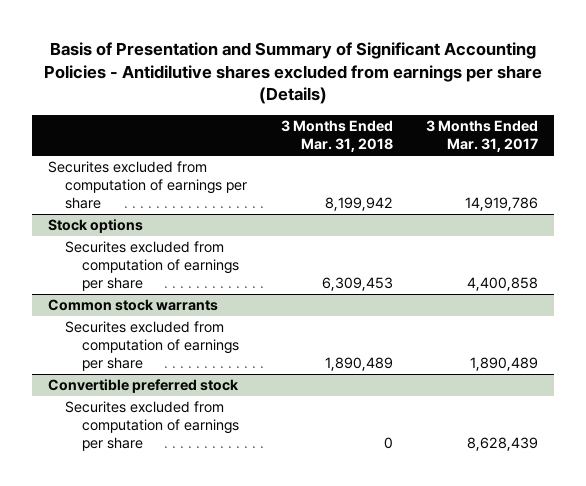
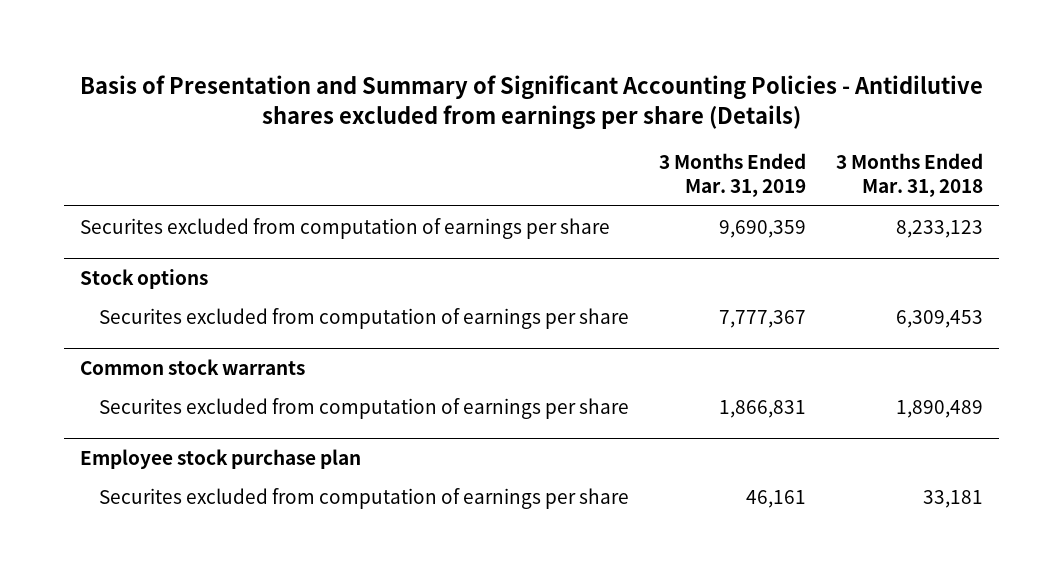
[425,120,538,153] 3 Months Ended Mar. 31, 2017 -> none
none -> [659,153,807,198] 3 Months Ended Mar. 31, 2019
[324,197,393,212] 8,199,942 -> [896,219,984,238] 8,233,123
[48,379,240,394] Convertible preferred stock -> none
none -> [79,448,361,469] Employee stock purchase plan
[383,437,393,450] 0 -> [923,489,984,508] 33,181

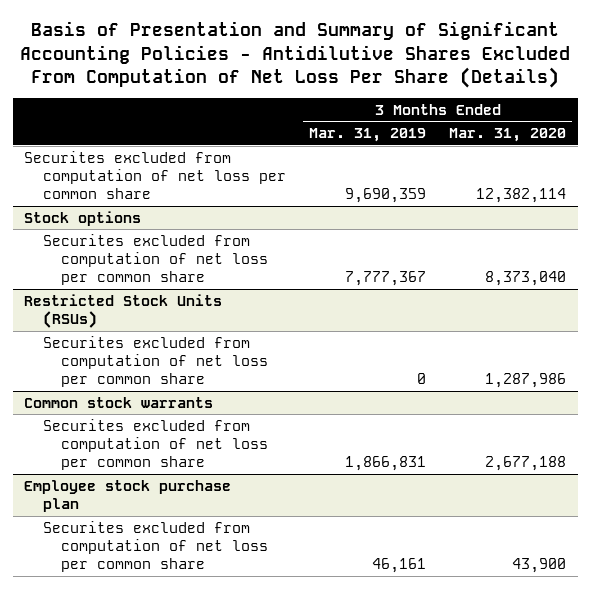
[79,75,983,130] Basis of Presentation and Summary of Significant Accounting Policies - Antidilutive shares excluded from earnings per share (Details) -> [20,21,571,89] Basis of Presentation and Summary of Significant Accounting Policies - Antidilutive Shares Excluded From Computation of Net Loss Per Share (Details)
[836,153,984,198] 3 Months Ended Mar. 31, 2018 -> none
none -> [449,128,567,143] Mar. 31, 2020
[79,217,610,239] Securites excluded from computation of earnings per share -> [24,150,286,200] Securites excluded from computation of net loss per common share
[98,307,629,329] Securites excluded from computation of earnings per share -> [42,233,269,286] Securites excluded from computation of net loss per common share
none -> [24,293,223,329] Restricted Stock Units (RSUs)
none -> [42,335,269,388] Securites excluded from computation of net loss per common share
[98,397,629,419] Securites excluded from computation of earnings per share -> [42,418,269,471] Securites excluded from computation of net loss per common share
[98,487,629,509] Securites excluded from computation of earnings per share -> [42,520,269,573] Securites excluded from computation of net loss per common share

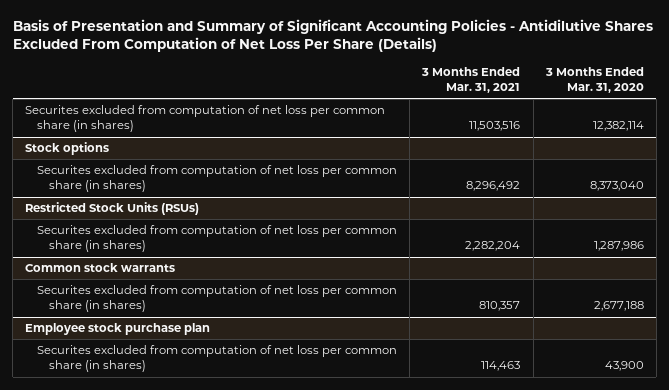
[309,128,427,143] Mar. 31, 2019 -> none
none -> [421,66,521,93] 3 Months Ended Mar. 31, 2021
[24,150,286,200] Securites excluded from computation of net loss per common share -> [25,105,386,133] Securites excluded from computation of net loss per common share (in shares)
[42,233,269,286] Securites excluded from computation of net loss per common share -> [37,165,398,193] Securites excluded from computation of net loss per common share (in shares)
[42,335,269,388] Securites excluded from computation of net loss per common share -> [37,225,398,253] Securites excluded from computation of net loss per common share (in shares)
[42,418,269,471] Securites excluded from computation of net loss per common share -> [37,285,398,313] Securites excluded from computation of net loss per common share (in shares)
[42,520,269,573] Securites excluded from computation of net loss per common share -> [37,345,398,373] Securites excluded from computation of net loss per common share (in shares)

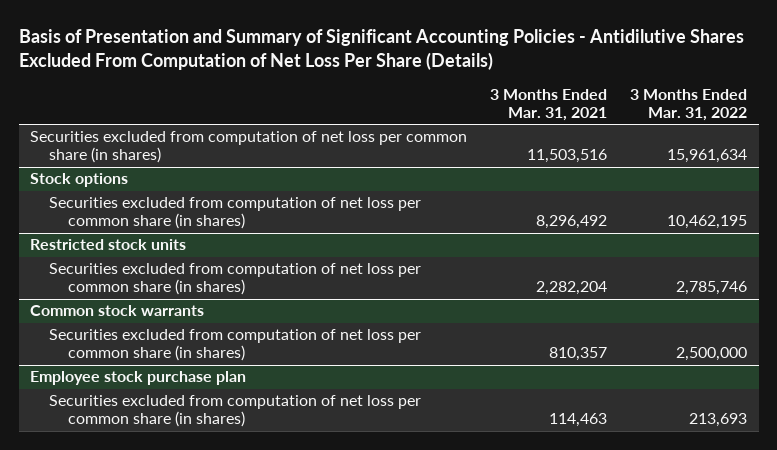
[544,66,644,93] 3 Months Ended Mar. 31, 2020 -> none
none -> [630,89,748,122] 3 Months Ended Mar. 31, 2022
[25,105,386,133] Securites excluded from computation of net loss per common share (in shares) -> [30,131,468,164] Securities excluded from computation of net loss per common share (in shares)
[37,165,398,193] Securites excluded from computation of net loss per common share (in shares) -> [49,197,422,230] Securities excluded from computation of net loss per common share (in shares)
[25,202,200,216] Restricted Stock Units (RSUs) -> [30,239,187,251] Restricted stock units
[37,225,398,253] Securites excluded from computation of net loss per common share (in shares) -> [49,263,422,296] Securities excluded from computation of net loss per common share (in shares)
[37,285,398,313] Securites excluded from computation of net loss per common share (in shares) -> [49,329,422,362] Securities excluded from computation of net loss per common share (in shares)
[37,345,398,373] Securites excluded from computation of net loss per common share (in shares) -> [49,395,422,428] Securities excluded from computation of net loss per common share (in shares)

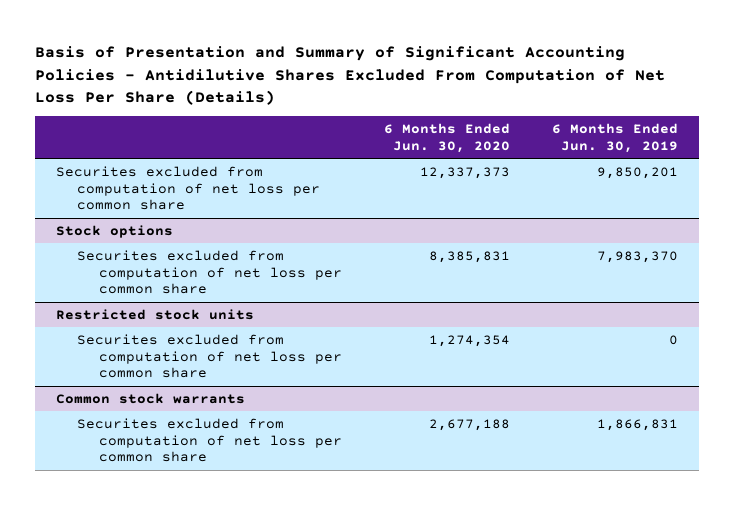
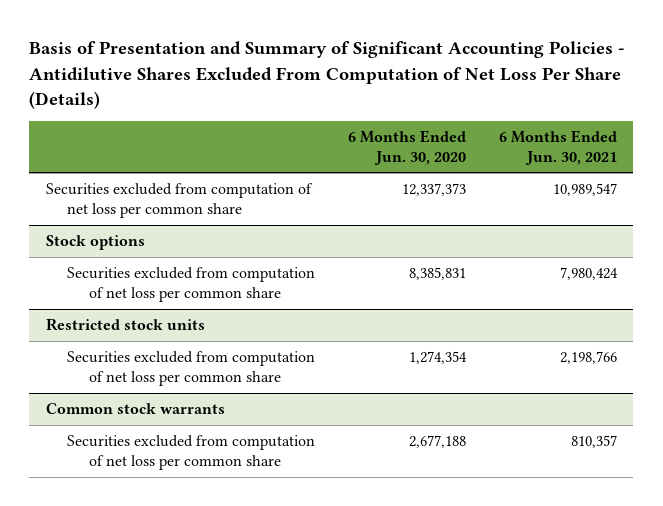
[551,123,678,154] 6 Months Ended Jun. 30, 2019 -> none
none -> [498,129,617,165] 6 Months Ended Jun. 30, 2021
[55,165,321,211] Securites excluded from computation of net loss per common share -> [45,183,313,219] Securities excluded from computation of net loss per common share
[77,249,342,295] Securites excluded from computation of net loss per common share -> [67,267,316,303] Securities excluded from computation of net loss per common share
[77,333,342,379] Securites excluded from computation of net loss per common share -> [67,351,316,387] Securities excluded from computation of net loss per common share
[77,417,342,463] Securites excluded from computation of net loss per common share -> [67,435,316,471] Securities excluded from computation of net loss per common share

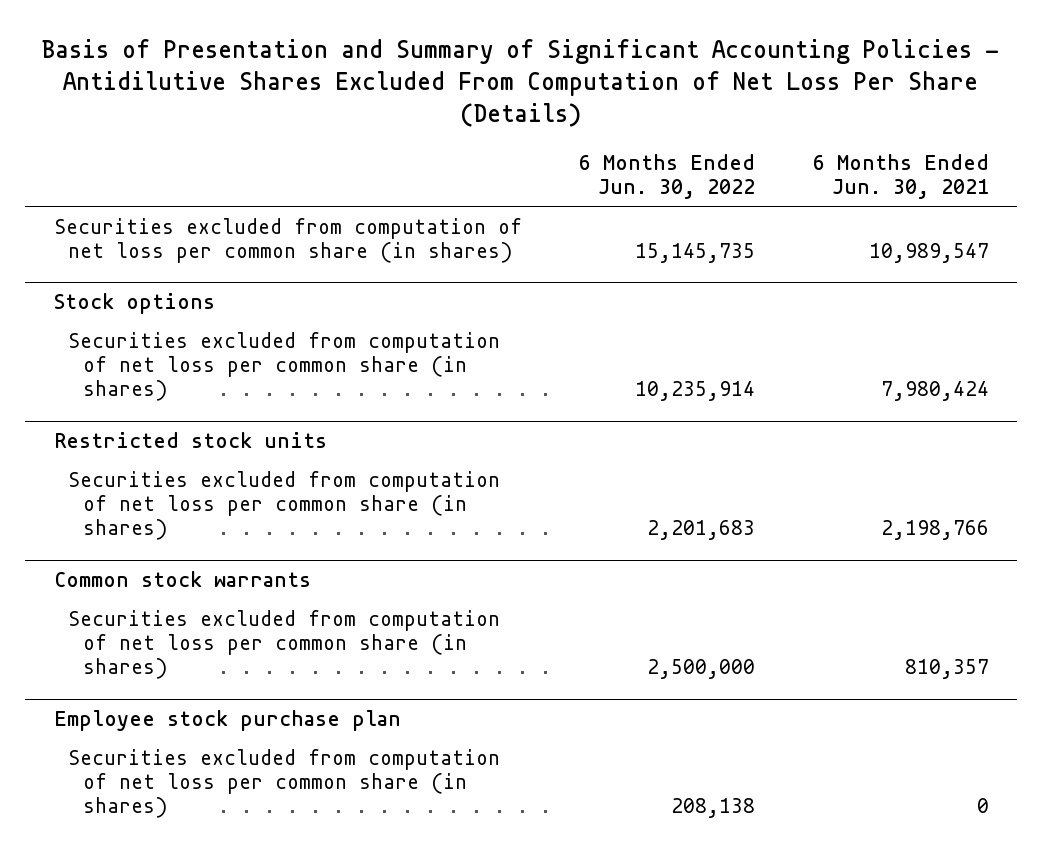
[348,129,467,165] 6 Months Ended Jun. 30, 2020 -> none
none -> [579,153,756,199] 6 Months Ended Jun. 30, 2022
[45,183,313,219] Securities excluded from computation of net loss per common share -> [53,217,522,263] Securities excluded from computation of net loss per common share (in shares)
[67,267,316,303] Securities excluded from computation of net loss per common share -> [68,331,501,402] Securities excluded from computation of net loss per common share (in shares)
[67,351,316,387] Securities excluded from computation of net loss per common share -> [68,470,501,541] Securities excluded from computation of net loss per common share (in shares)
[67,435,316,471] Securities excluded from computation of net loss per common share -> [68,609,501,680] Securities excluded from computation of net loss per common share (in shares)
none -> [53,709,401,731] Employee stock purchase plan
none -> [68,748,501,819] Securities excluded from computation of net loss per common share (in shares)

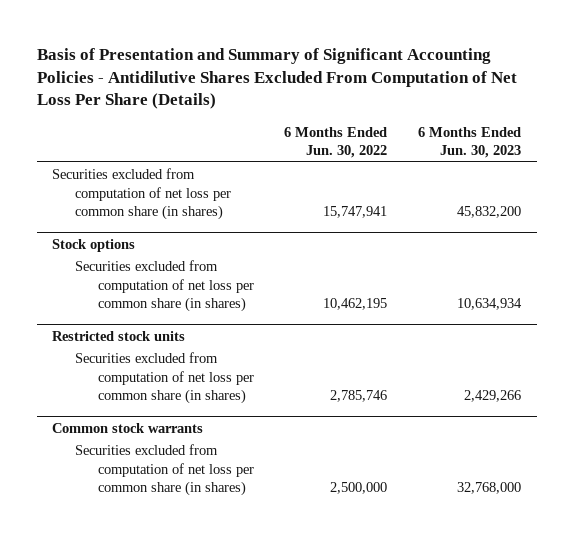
[812,153,989,199] 6 Months Ended Jun. 30, 2021 -> none
none -> [418,126,522,158] 6 Months Ended Jun. 30, 2023
[635,242,756,263] 15,145,735 -> [323,205,388,218] 15,747,941
[635,381,756,402] 10,235,914 -> [323,297,388,310] 10,462,195
[647,520,756,541] 2,201,683 -> [330,389,388,402] 2,785,746
[53,709,401,731] Employee stock purchase plan -> none
[68,748,501,819] Securities excluded from computation of net loss per common share (in shares) -> none

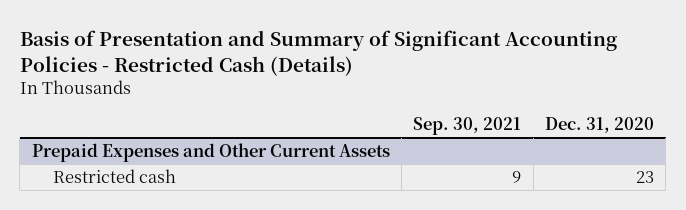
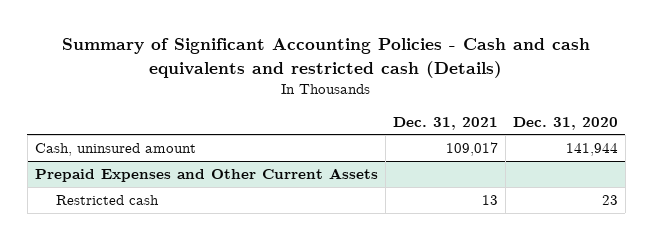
[19,29,617,76] Basis of Presentation and Summary of Significant Accounting Policies - Restricted Cash (Details) -> [62,38,591,78] Summary of Significant Accounting Policies - Cash and cash equivalents and restricted cash (Details)
[413,116,522,135] Sep. 30, 2021 -> none
none -> [392,116,498,130] Dec. 31, 2021
none -> [34,142,196,156] Cash, uninsured amount

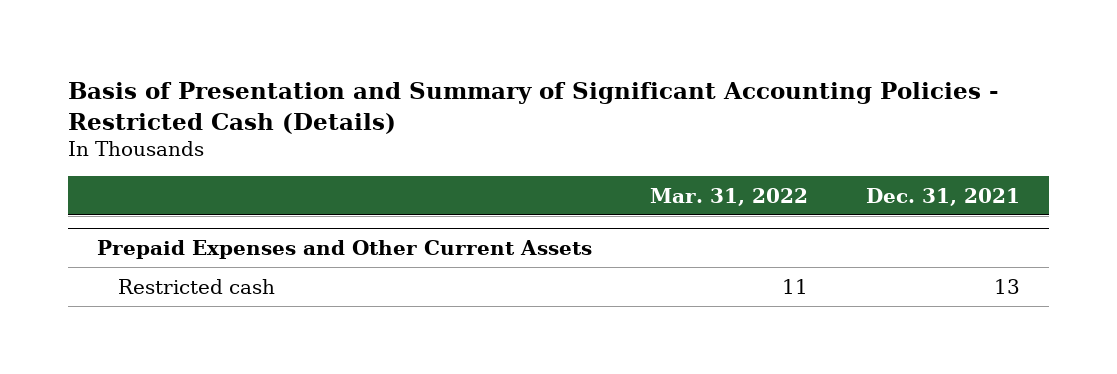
[62,38,591,78] Summary of Significant Accounting Policies - Cash and cash equivalents and restricted cash (Details) -> [67,81,999,134] Basis of Presentation and Summary of Significant Accounting Policies - Restricted Cash (Details)
[512,116,618,130] Dec. 31, 2020 -> none
none -> [650,187,809,206] Mar. 31, 2022
[34,142,196,156] Cash, uninsured amount -> none

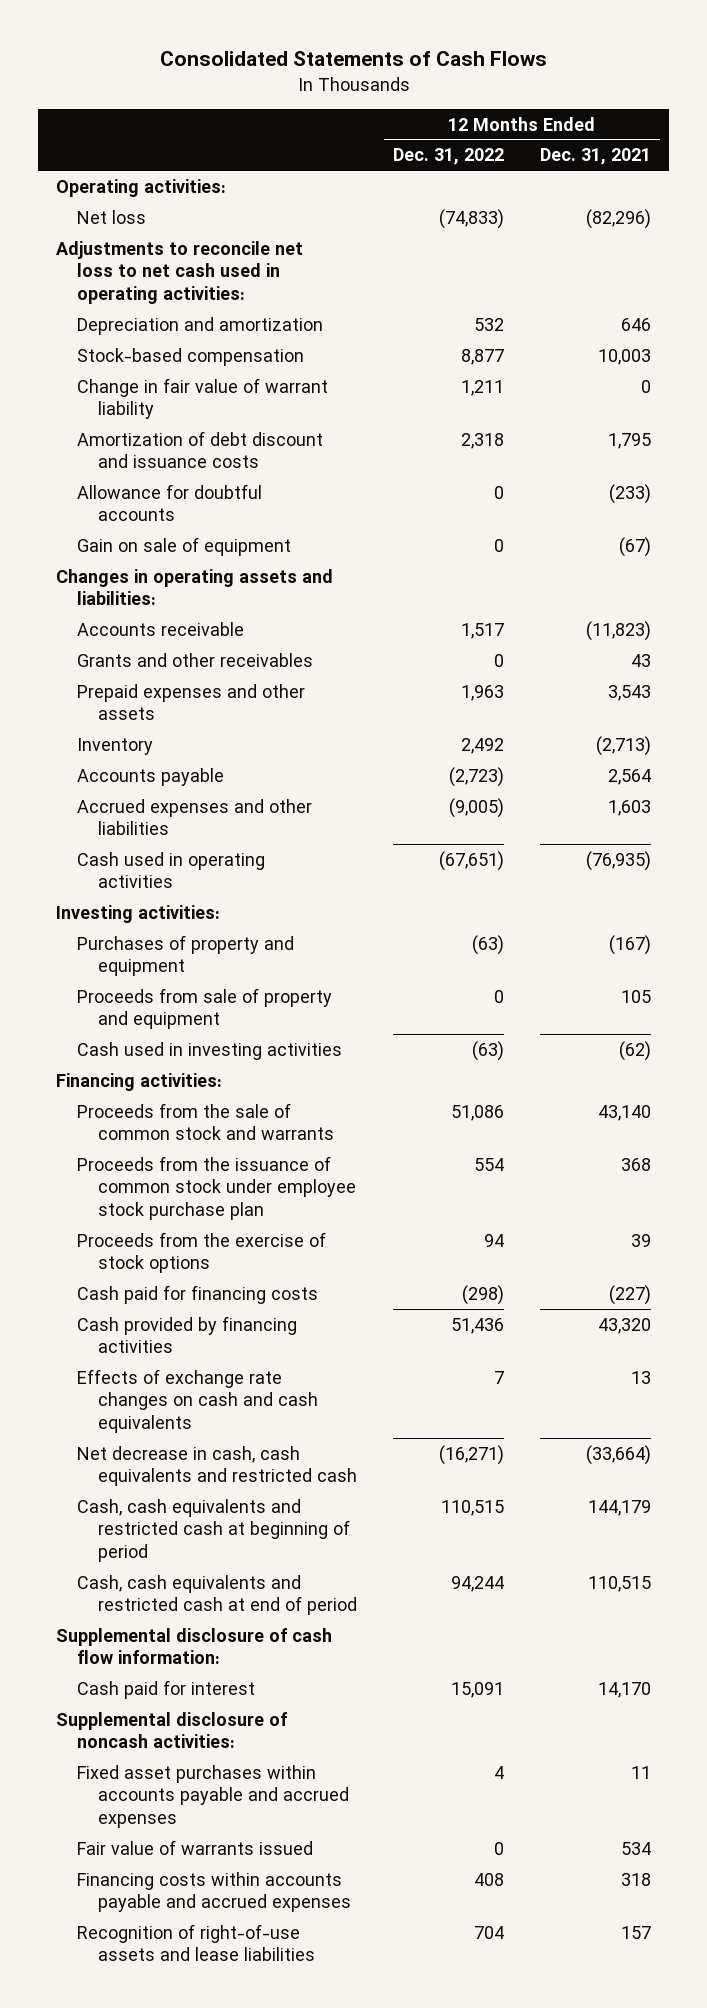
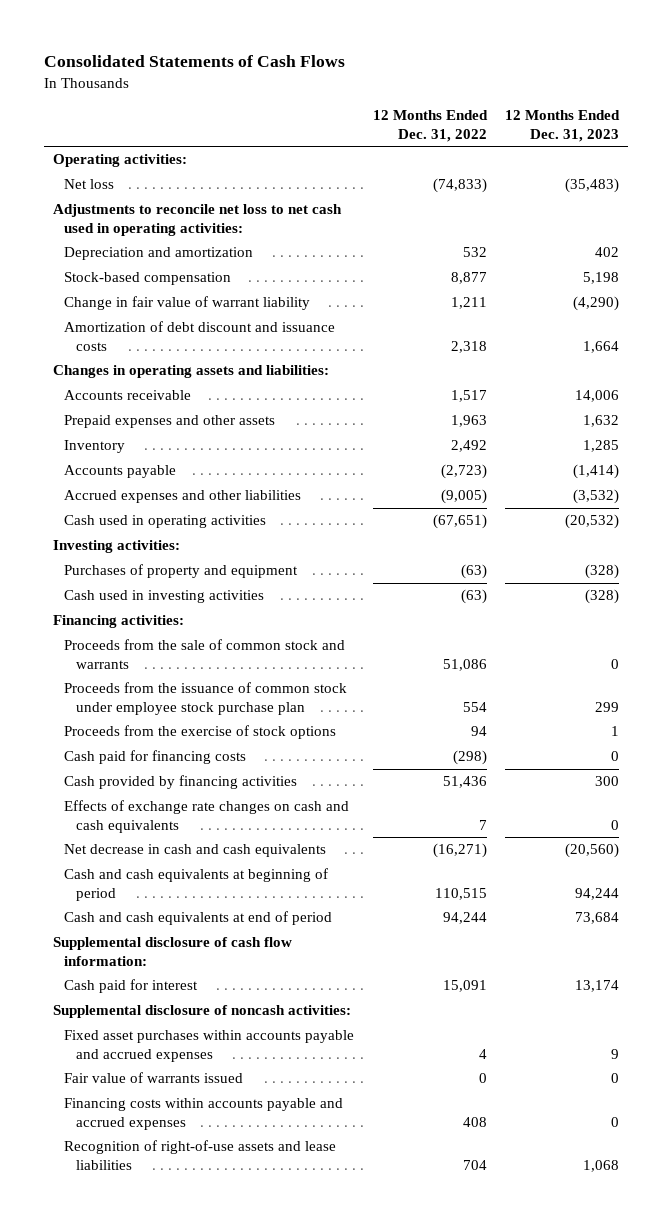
[539,148,651,166] Dec. 31, 2021 -> none
none -> [505,110,621,142] 12 Months Ended Dec. 31, 2023
[76,483,262,522] Allowance for doubtful accounts -> none
[76,536,291,556] Gain on sale of equipment -> none
[76,652,313,667] Grants and other receivables -> none
[76,987,332,1030] Proceeds from sale of property and equipment -> none
[76,1445,357,1487] Net decrease in cash, cash equivalents and restricted cash -> [64,844,327,858] Net decrease in cash and cash equivalents
[76,1498,350,1562] Cash, cash equivalents and restricted cash at beginning of period -> [64,868,329,901] Cash and cash equivalents at beginning of period
[76,1574,357,1616] Cash, cash equivalents and restricted cash at end of period -> [64,911,333,926] Cash and cash equivalents at end of period

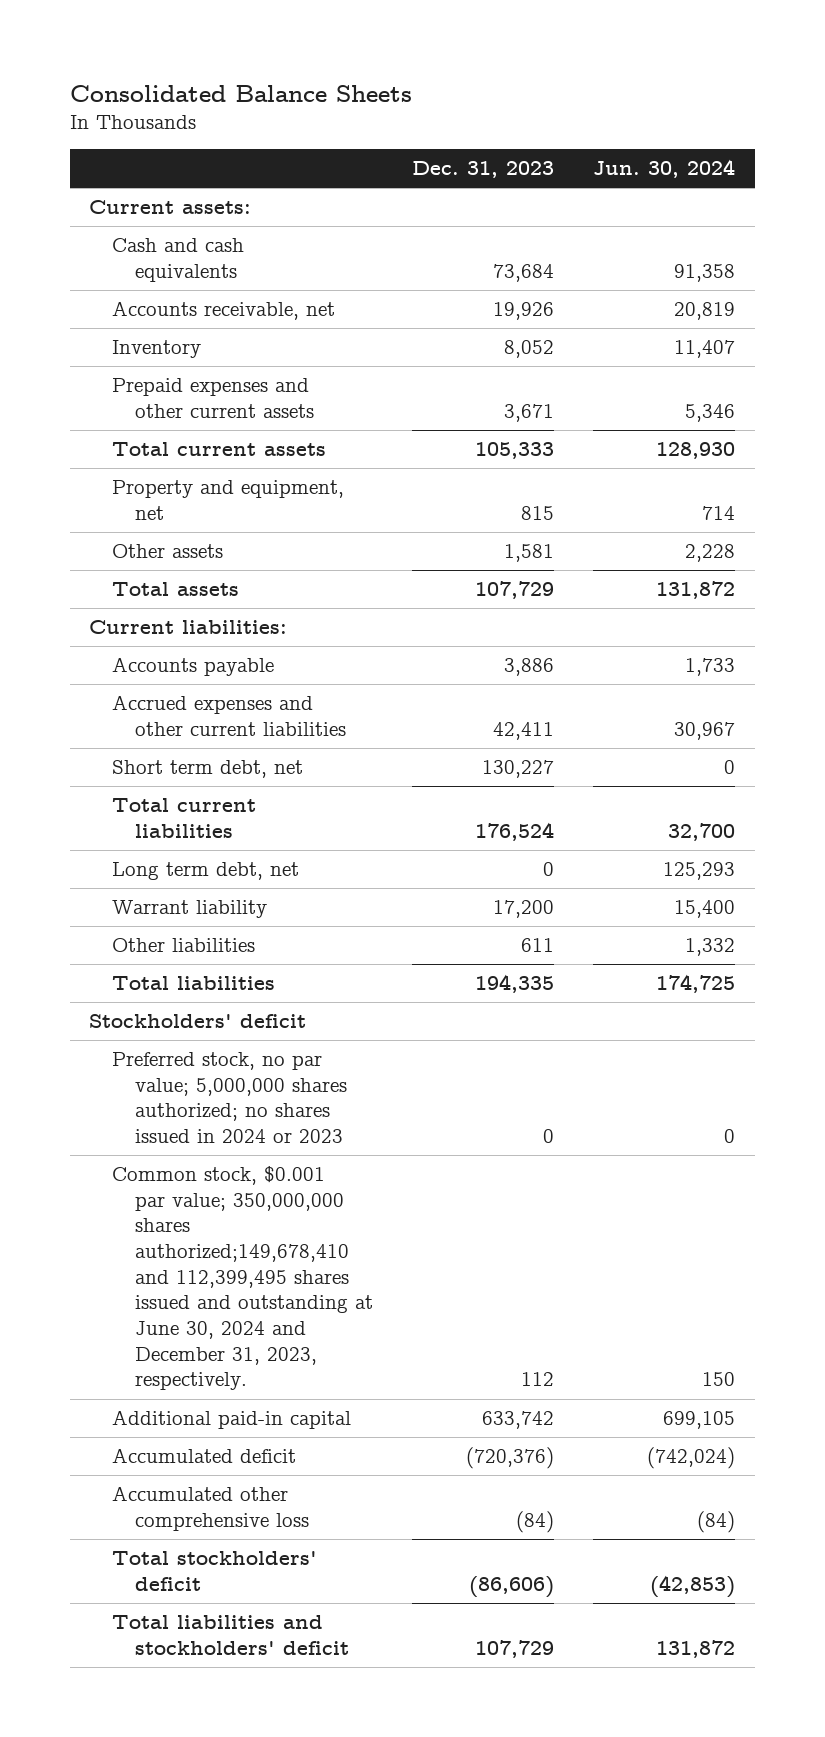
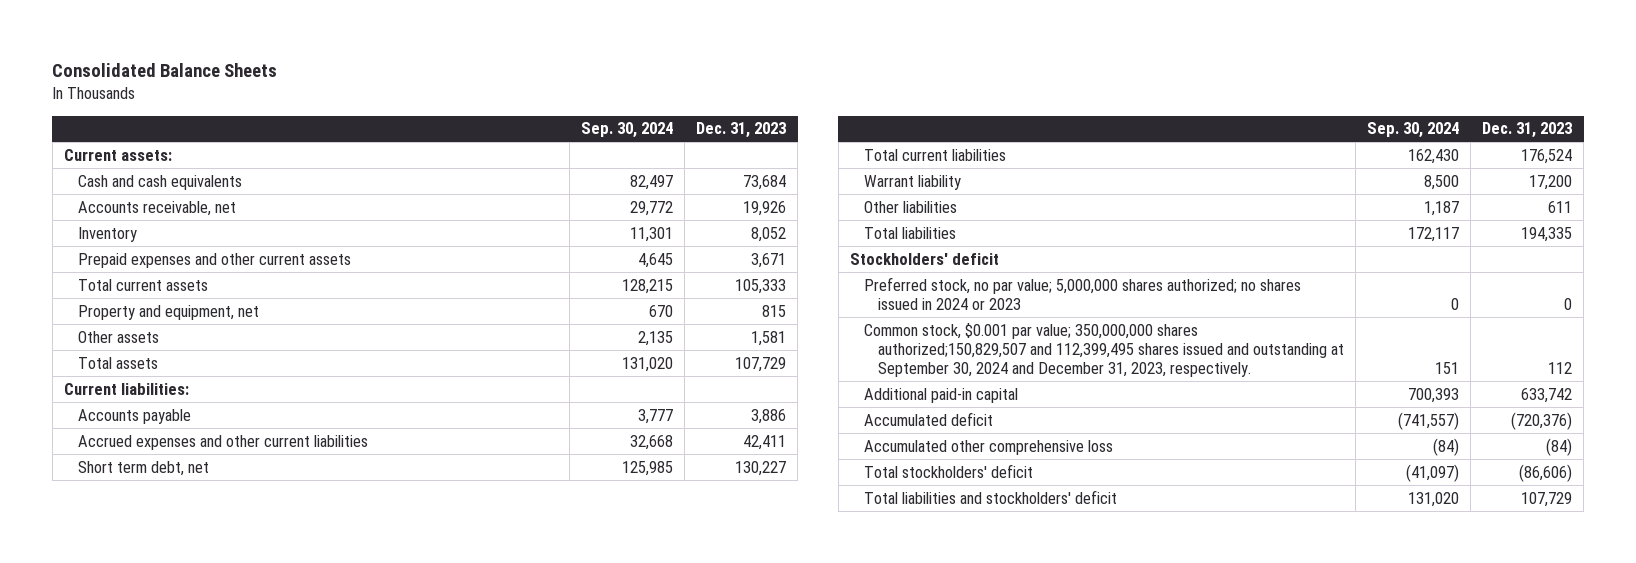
[593,159,736,179] Jun. 30, 2024 -> none
none -> [580,122,673,139] Sep. 30, 2024
[112,862,300,881] Long term debt, net -> none
[112,1166,374,1391] Common stock, $0.001 par value; 350,000,000 shares authorized;149,678,410 and 112,399,495 shares issued and outstanding at June 30, 2024 and December 31, 2023, respectively. -> [863,322,1344,377] Common stock, $0.001 par value; 350,000,000 shares authorized;150,829,507 and 112,399,495 shares issued and outstanding at September 30, 2024 and December 31, 2023, respectively.

